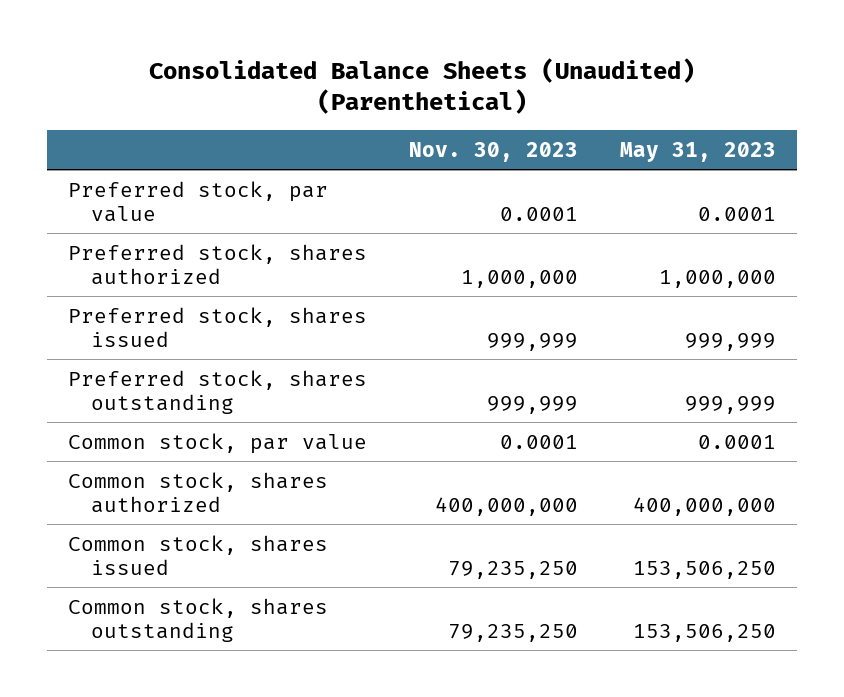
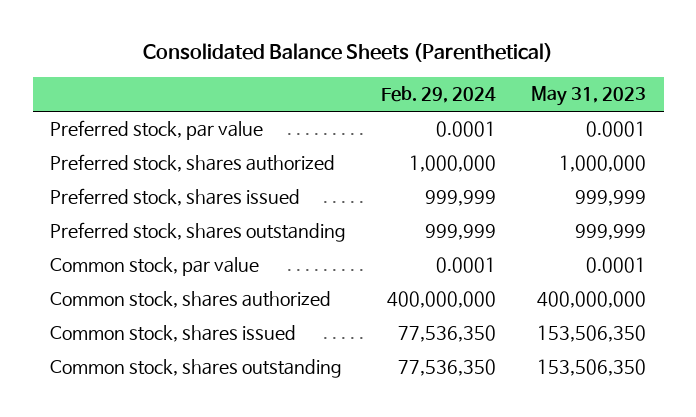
[149,57,696,115] Consolidated Balance Sheets (Unaudited) (Parenthetical) -> [143,43,554,63] Consolidated Balance Sheets (Parenthetical)
[409,142,579,163] Nov. 30, 2023 -> none
none -> [381,86,497,104] Feb. 29, 2024
[632,560,776,579] 153,506,250 -> [537,325,647,343] 153,506,350
[632,623,776,642] 153,506,250 -> [537,359,647,377] 153,506,350

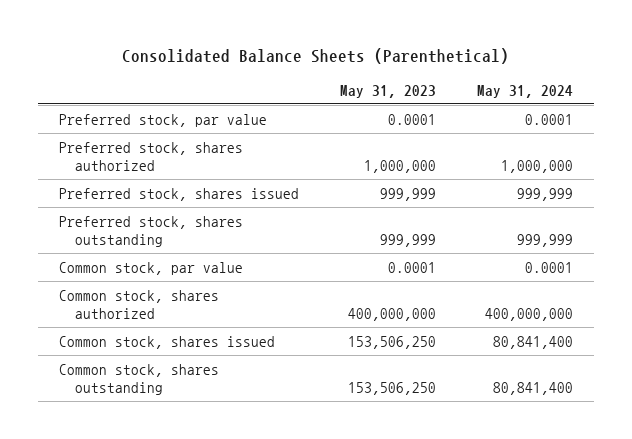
[381,86,497,104] Feb. 29, 2024 -> none
none -> [477,84,574,98] May 31, 2024
[537,325,647,343] 153,506,350 -> [347,335,436,349] 153,506,250
[537,359,647,377] 153,506,350 -> [347,381,436,395] 153,506,250

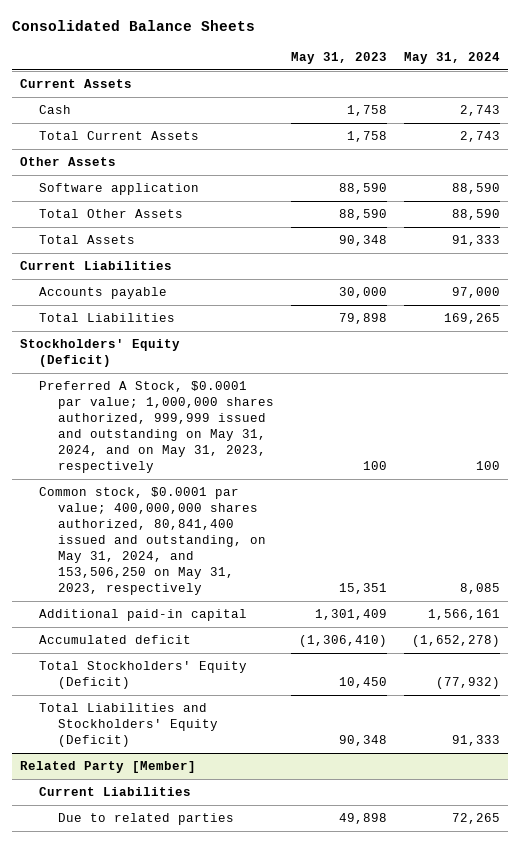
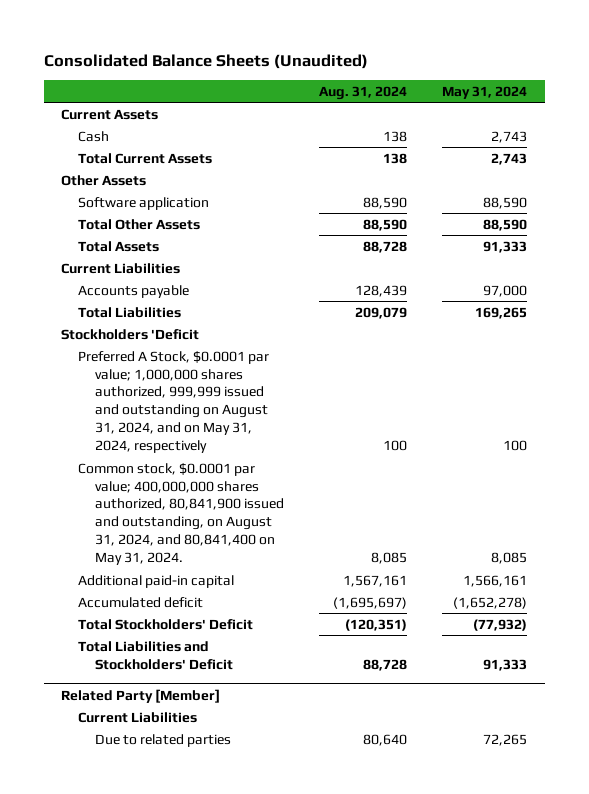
[11,20,255,32] Consolidated Balance Sheets -> [43,53,368,69] Consolidated Balance Sheets (Unaudited)
[291,52,388,65] May 31, 2023 -> none
none -> [319,85,408,100] Aug. 31, 2024
[20,338,181,368] Stockholders' Equity (Deficit) -> [61,328,200,340] Stockholders 'Deficit
[39,380,275,474] Preferred A Stock, $0.0001 par value; 1,000,000 shares authorized, 999,999 issued and outstanding on May 31, 2024, and on May 31, 2023, respectively -> [78,350,270,453] Preferred A Stock, $0.0001 par value; 1,000,000 shares authorized, 999,999 issued and outstanding on August 31, 2024, and on May 31, 2024, respectively
[39,486,267,596] Common stock, $0.0001 par value; 400,000,000 shares authorized, 80,841,400 issued and outstanding, on May 31, 2024, and 153,506,250 on May 31, 2023, respectively -> [78,462,285,565] Common stock, $0.0001 par value; 400,000,000 shares authorized, 80,841,900 issued and outstanding, on August 31, 2024, and 80,841,400 on May 31, 2024.
[39,660,248,690] Total Stockholders' Equity (Deficit) -> [78,618,254,630] Total Stockholders' Deficit
[39,702,219,748] Total Liabilities and Stockholders' Equity (Deficit) -> [78,640,234,670] Total Liabilities and Stockholders' Deficit

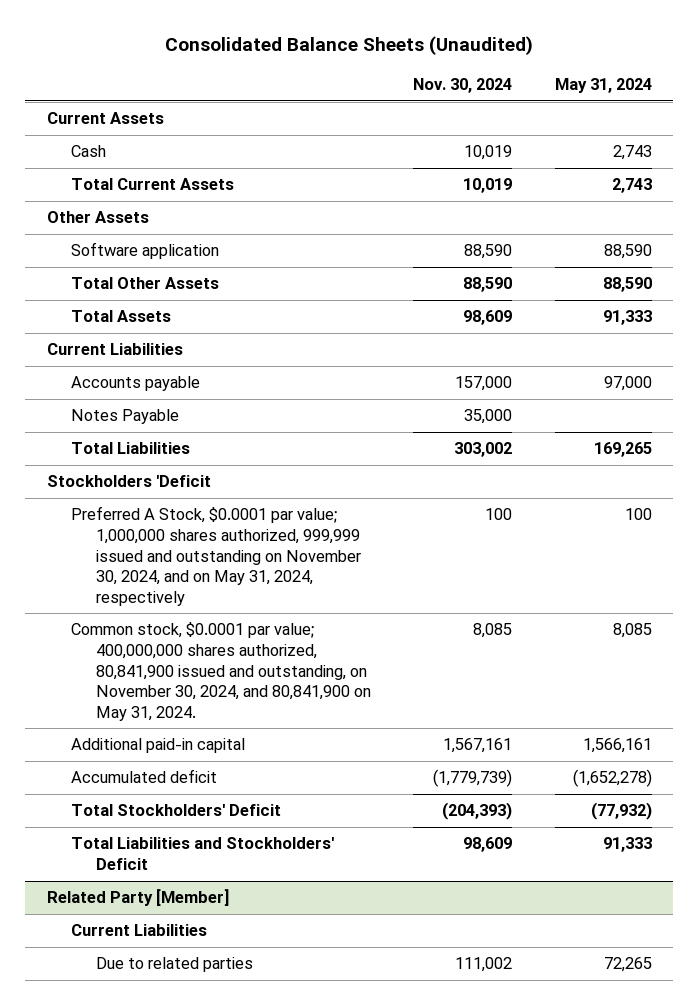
[319,85,408,100] Aug. 31, 2024 -> none
none -> [413,78,513,94] Nov. 30, 2024
none -> [71,409,180,425] Notes Payable
[78,350,270,453] Preferred A Stock, $0.0001 par value; 1,000,000 shares authorized, 999,999 issued and outstanding on August 31, 2024, and on May 31, 2024, respectively -> [71,506,361,606] Preferred A Stock, $0.0001 par value; 1,000,000 shares authorized, 999,999 issued and outstanding on November 30, 2024, and on May 31, 2024, respectively
[78,462,285,565] Common stock, $0.0001 par value; 400,000,000 shares authorized, 80,841,900 issued and outstanding, on August 31, 2024, and 80,841,400 on May 31, 2024. -> [71,622,371,721] Common stock, $0.0001 par value; 400,000,000 shares authorized, 80,841,900 issued and outstanding, on November 30, 2024, and 80,841,900 on May 31, 2024.

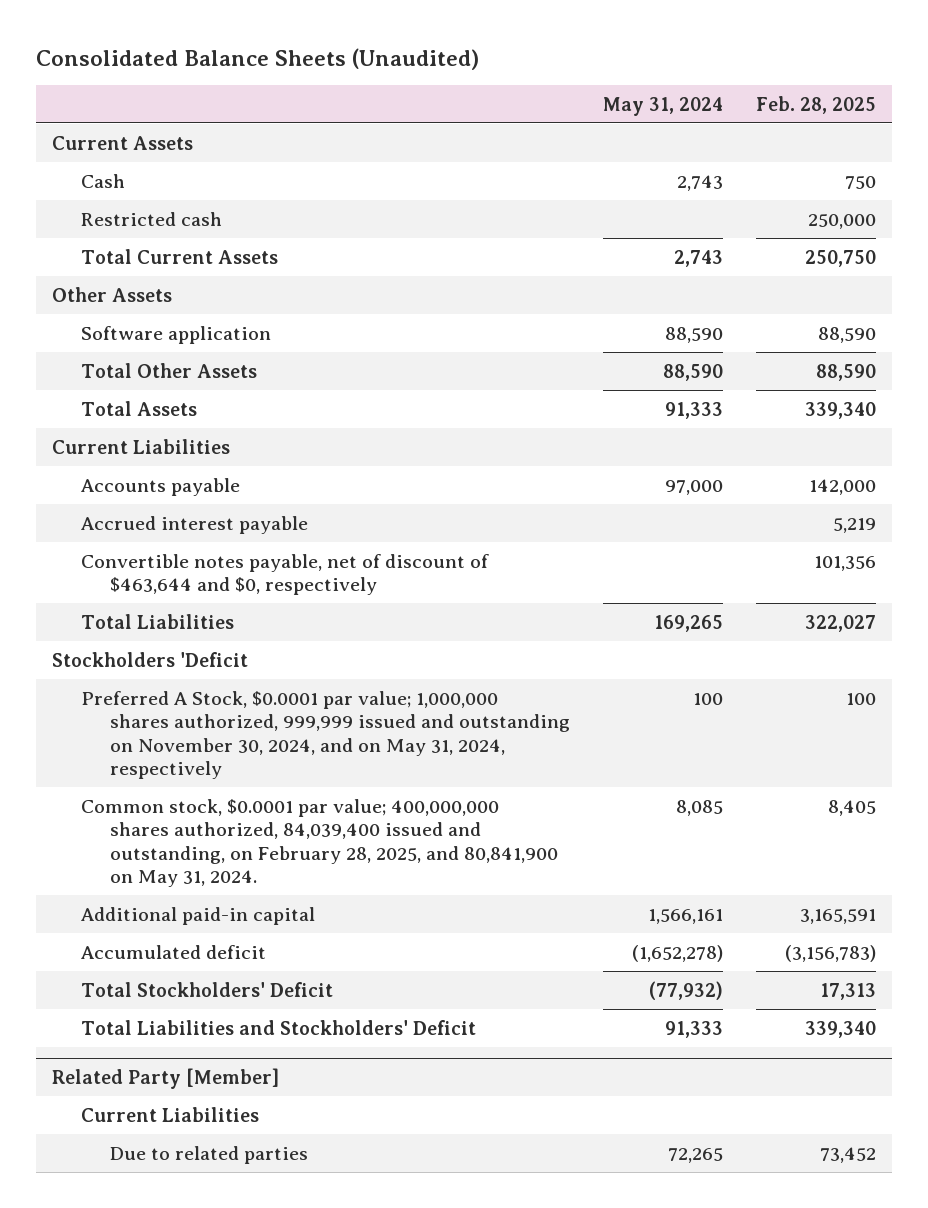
[413,78,513,94] Nov. 30, 2024 -> none
none -> [755,95,876,114] Feb. 28, 2025
none -> [80,211,222,226] Restricted cash
[71,409,180,425] Notes Payable -> none
none -> [80,515,308,534] Accrued interest payable
none -> [80,553,489,596] Convertible notes payable, net of discount of $463,644 and $0, respectively
[71,622,371,721] Common stock, $0.0001 par value; 400,000,000 shares authorized, 80,841,900 issued and outstanding, on November 30, 2024, and 80,841,900 on May 31, 2024. -> [80,798,558,888] Common stock, $0.0001 par value; 400,000,000 shares authorized, 84,039,400 issued and outstanding, on February 28, 2025, and 80,841,900 on May 31, 2024.

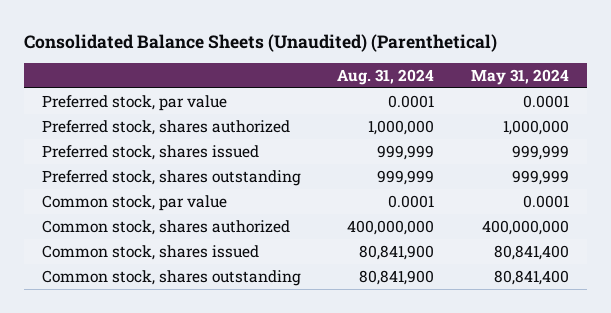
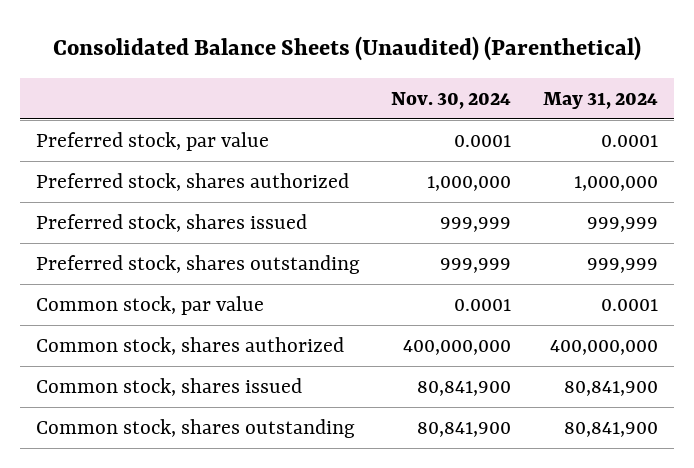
[337,69,435,86] Aug. 31, 2024 -> none
none -> [391,91,512,109] Nov. 30, 2024
[493,244,569,260] 80,841,400 -> [564,381,659,397] 80,841,900
[493,269,569,285] 80,841,400 -> [564,422,659,438] 80,841,900

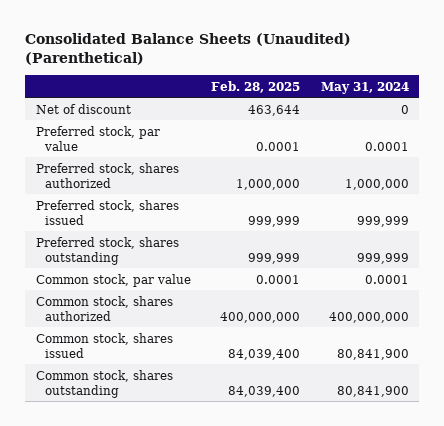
[391,91,512,109] Nov. 30, 2024 -> none
none -> [211,80,301,93] Feb. 28, 2025
none -> [35,103,131,114] Net of discount

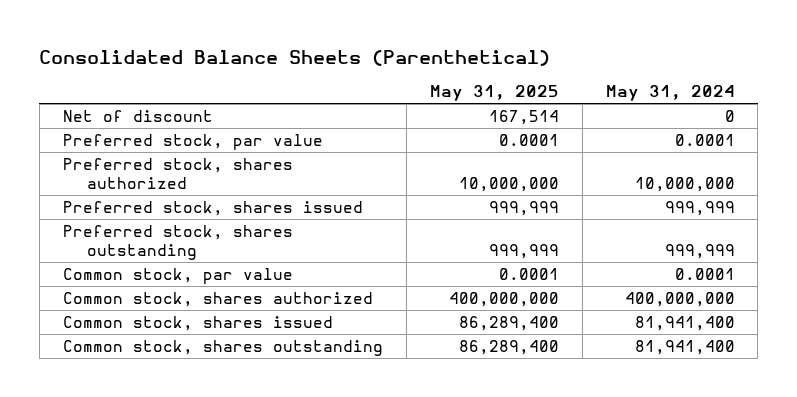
[25,33,352,65] Consolidated Balance Sheets (Unaudited) (Parenthetical) -> [39,49,551,66] Consolidated Balance Sheets (Parenthetical)
[211,80,301,93] Feb. 28, 2025 -> none
none -> [429,85,559,102] May 31, 2025
[344,178,409,190] 1,000,000 -> [634,176,735,192] 10,000,000
[336,348,409,360] 80,841,900 -> [634,316,735,332] 81,941,400
[336,385,409,397] 80,841,900 -> [634,340,735,356] 81,941,400

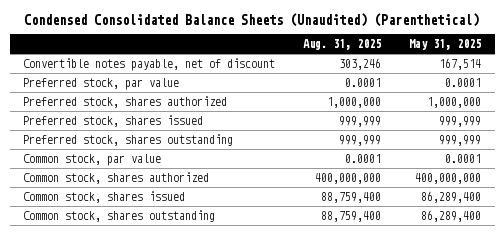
[39,49,551,66] Consolidated Balance Sheets (Parenthetical) -> [24,12,480,27] Condensed Consolidated Balance Sheets (Unaudited) (Parenthetical)
[605,85,735,102] May 31, 2024 -> none
none -> [303,39,382,51] Aug. 31, 2025
[62,110,213,123] Net of discount -> [23,57,276,71] Convertible notes payable, net of discount
[458,176,559,192] 10,000,000 -> [426,96,481,108] 1,000,000

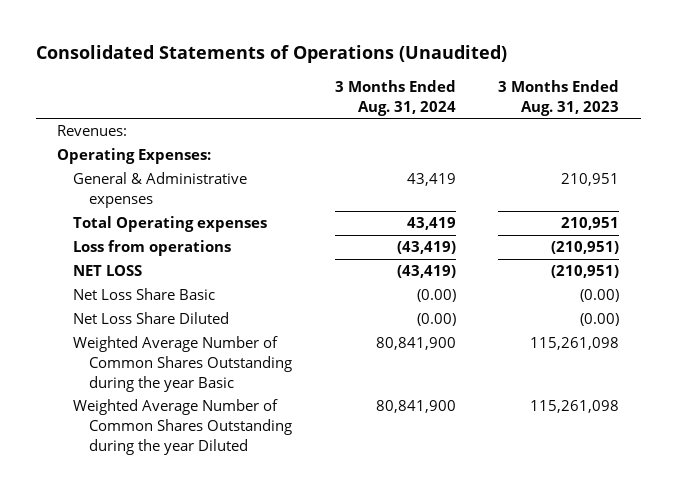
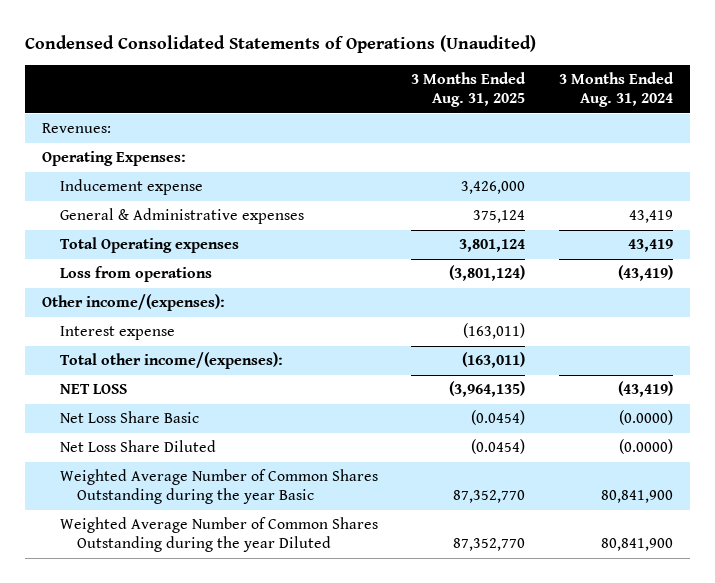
[35,45,507,64] Consolidated Statements of Operations (Unaudited) -> [25,35,537,54] Condensed Consolidated Statements of Operations (Unaudited)
[498,80,620,116] 3 Months Ended Aug. 31, 2023 -> none
none -> [411,72,527,107] 3 Months Ended Aug. 31, 2025
none -> [59,179,203,196] Inducement expense
none -> [42,294,226,312] Other income/(expenses):
none -> [59,326,175,341] Interest expense
none -> [59,352,283,370] Total other income/(expenses):
[416,289,456,303] (0.00) -> [618,410,673,426] (0.0000)
[416,313,456,327] (0.00) -> [618,439,673,455] (0.0000)

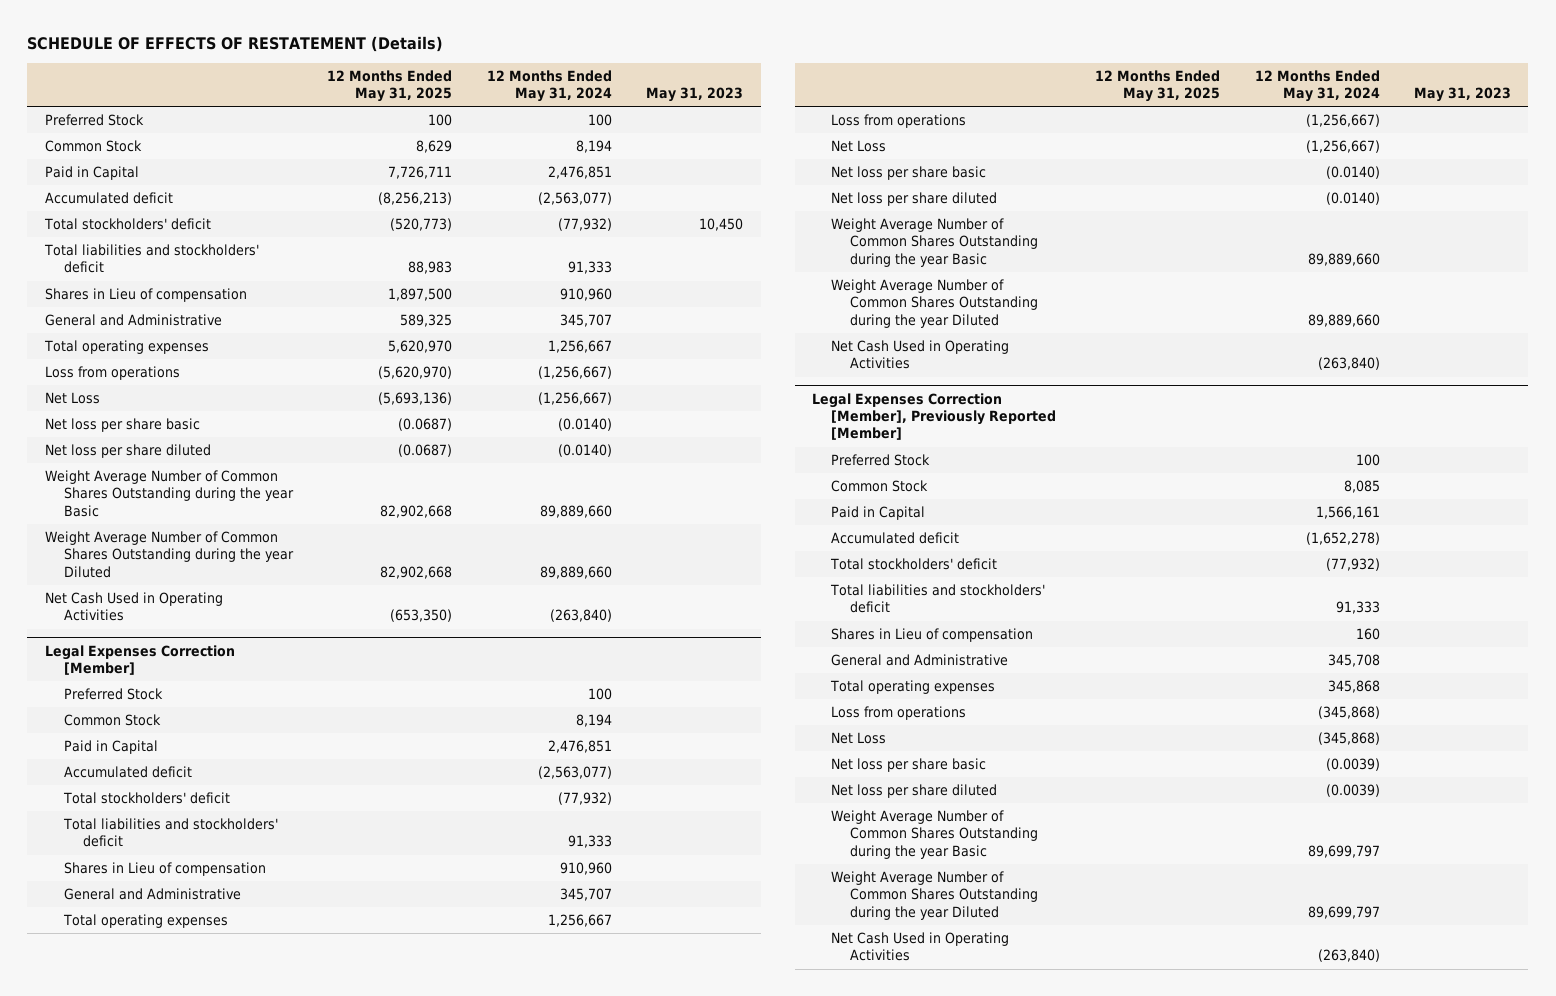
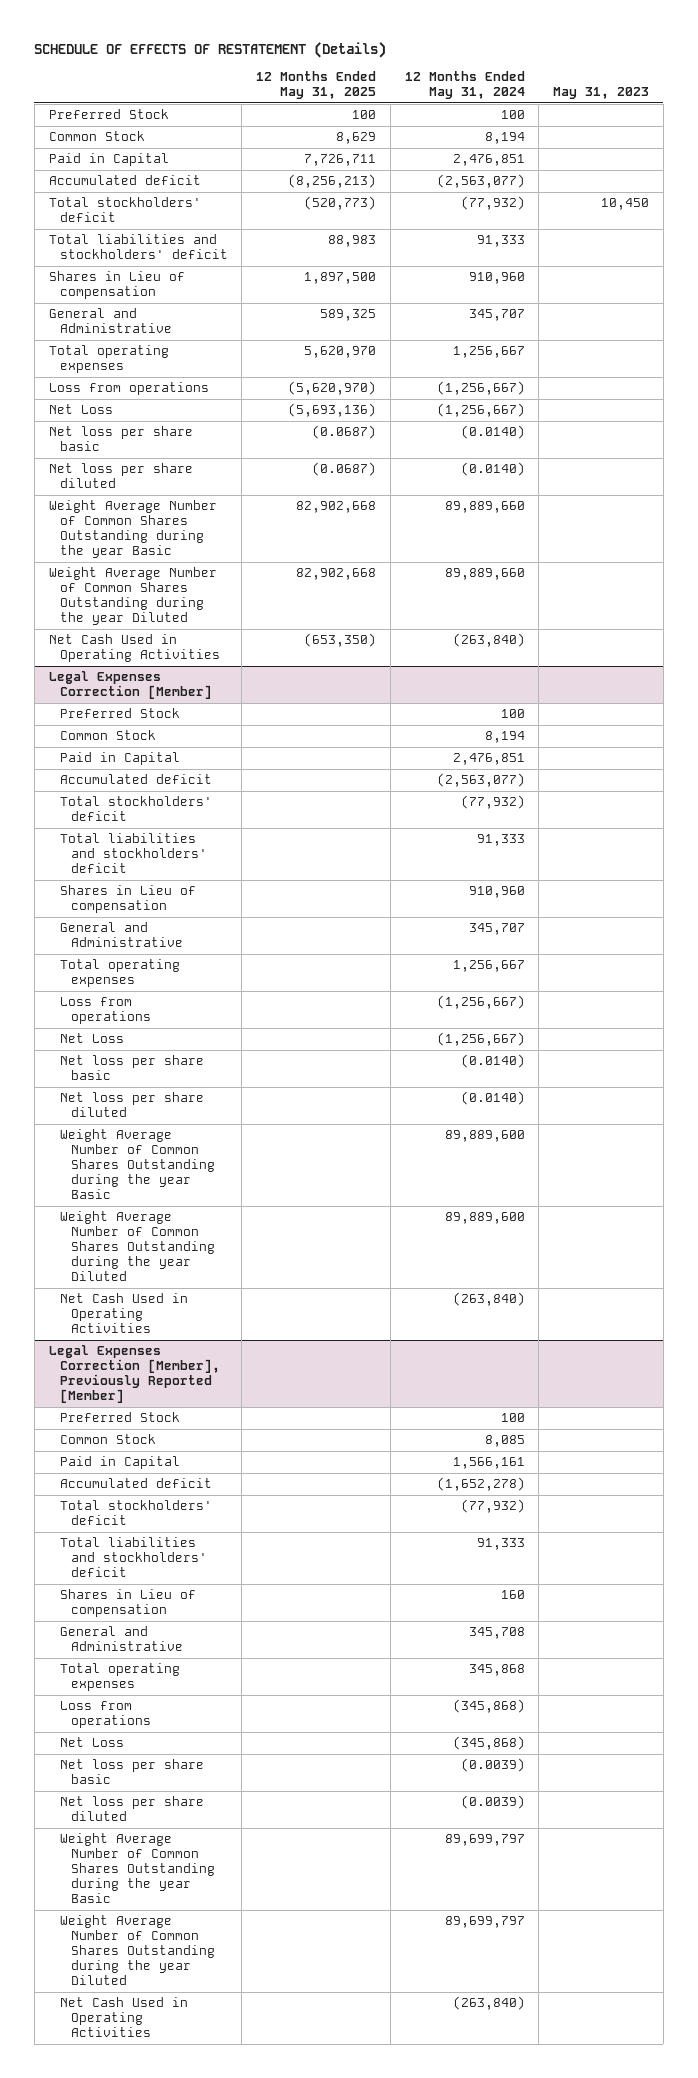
[1307,252,1380,266] 89,889,660 -> [444,1130,525,1143] 89,889,600
[1307,313,1380,327] 89,889,660 -> [444,1212,525,1225] 89,889,600

